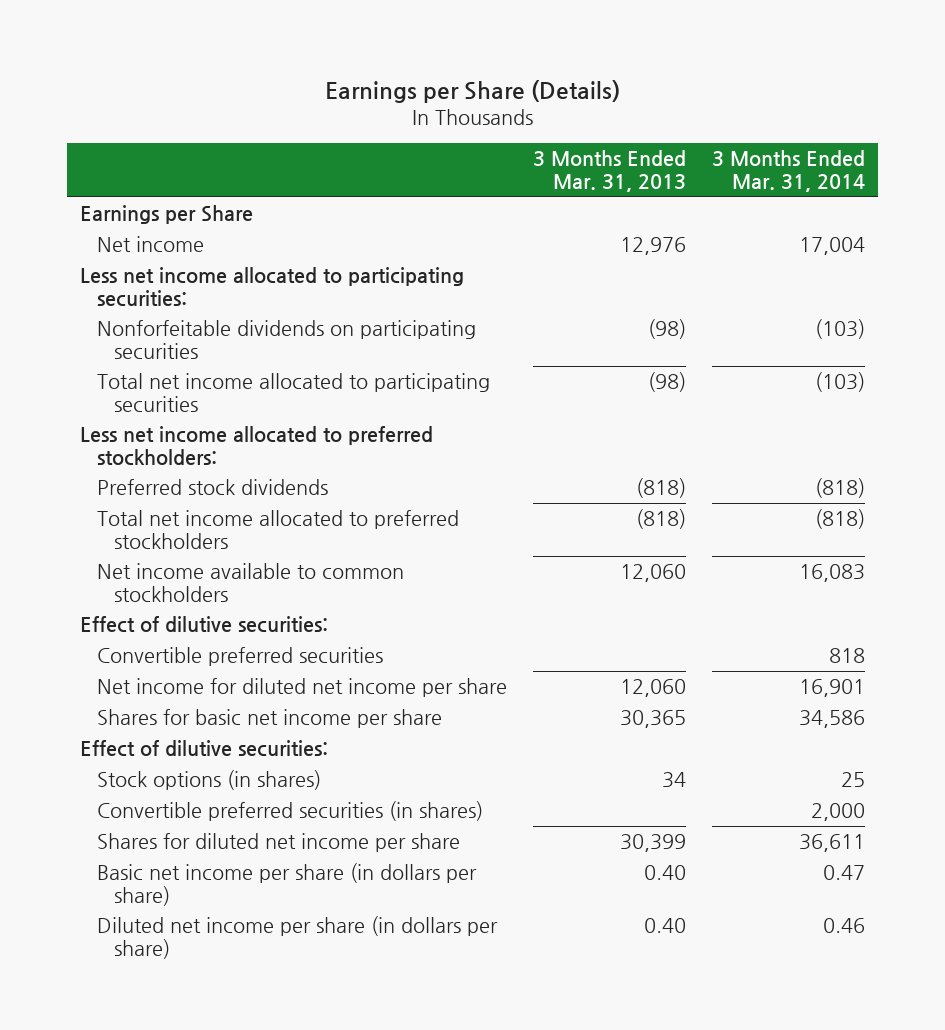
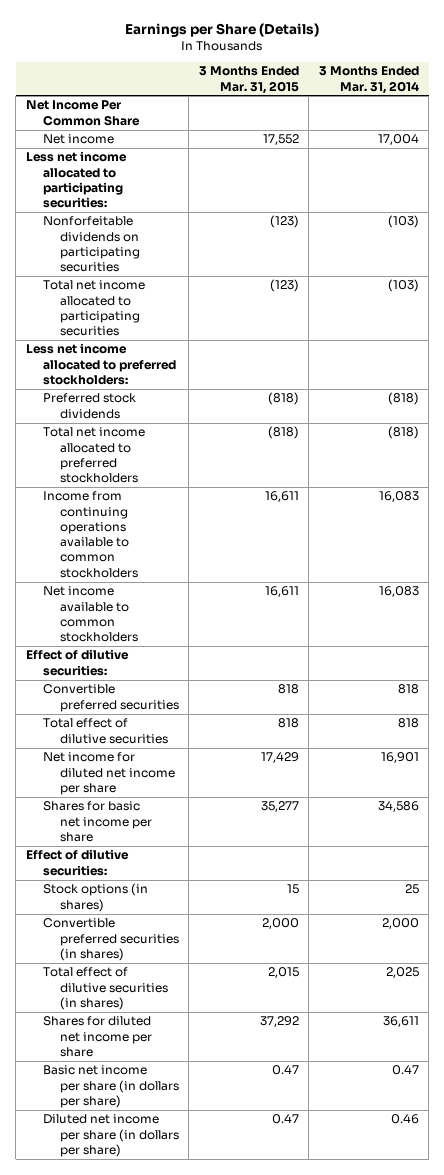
[533,150,687,192] 3 Months Ended Mar. 31, 2013 -> none
none -> [198,66,299,94] 3 Months Ended Mar. 31, 2015
[80,205,254,225] Earnings per Share -> [25,100,140,126] Net Income Per Common Share
none -> [42,491,138,578] Income from continuing operations available to common stockholders
none -> [42,718,168,744] Total effect of dilutive securities
none -> [42,967,168,1010] Total effect of dilutive securities (in shares)

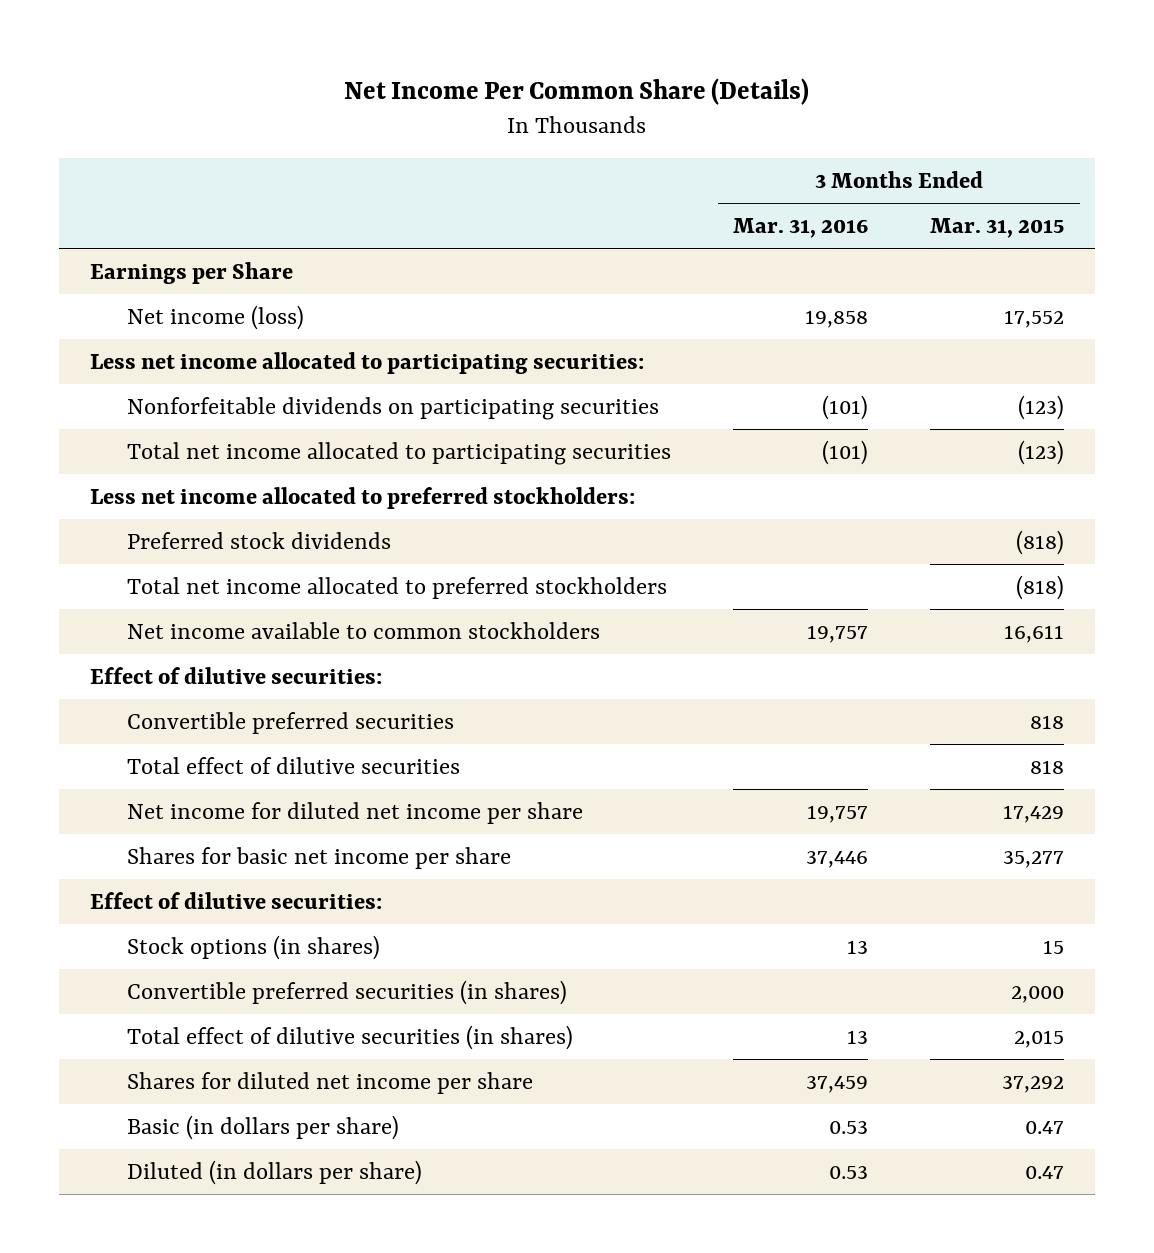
[125,23,320,38] Earnings per Share (Details) -> [344,77,810,105] Net Income Per Common Share (Details)
[318,66,419,94] 3 Months Ended Mar. 31, 2014 -> none
none -> [733,218,869,239] Mar. 31, 2016
[25,100,140,126] Net Income Per Common Share -> [90,261,294,284] Earnings per Share
[42,134,114,145] Net income -> [127,304,305,330] Net income (loss)
[42,491,138,578] Income from continuing operations available to common stockholders -> none
[42,1065,179,1108] Basic net income per share (in dollars per share) -> [127,1114,400,1140] Basic (in dollars per share)
[42,1114,179,1157] Diluted net income per share (in dollars per share) -> [127,1159,423,1185] Diluted (in dollars per share)

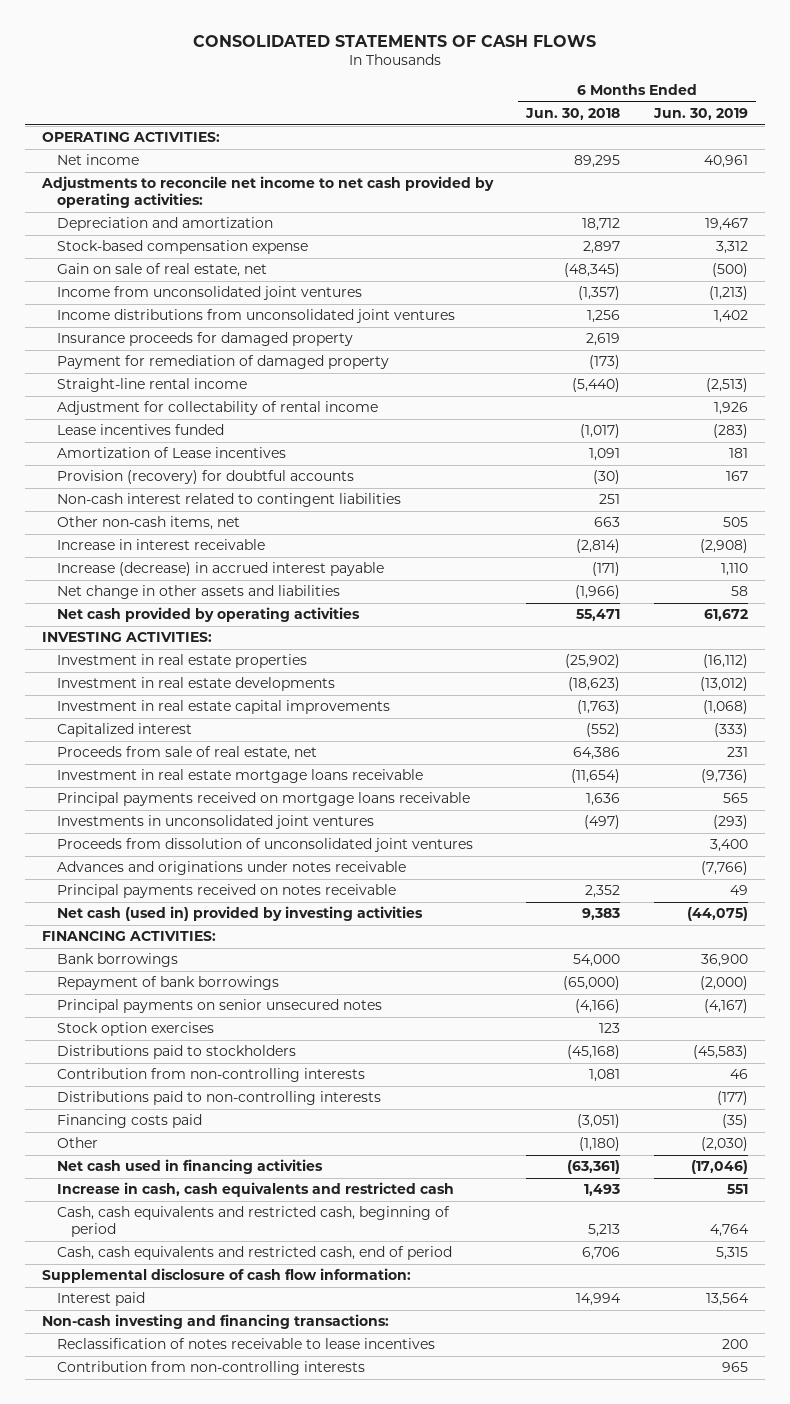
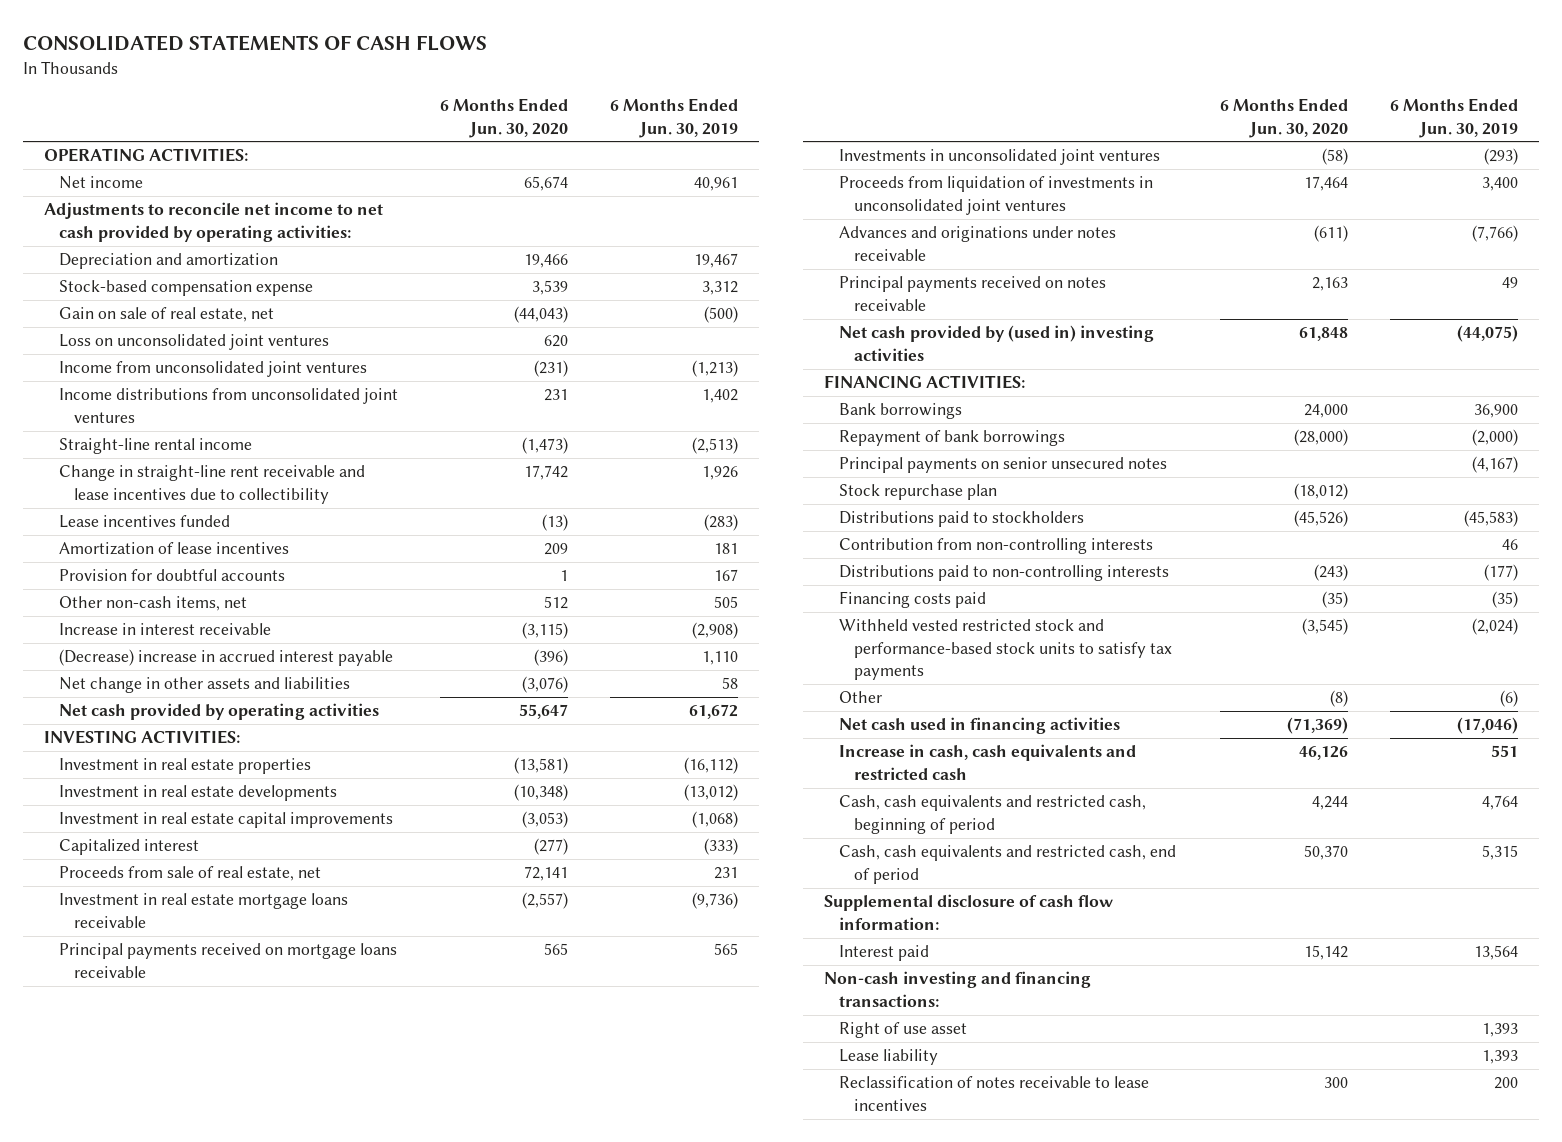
[525,107,621,120] Jun. 30, 2018 -> none
none -> [439,98,568,138] 6 Months Ended Jun. 30, 2020
none -> [58,334,329,351] Loss on unconsolidated joint ventures
[56,332,353,347] Insurance proceeds for damaged property -> none
[56,355,389,370] Payment for remediation of damaged property -> none
[56,401,378,416] Adjustment for collectability of rental income -> [58,465,365,504] Change in straight-line rent receivable and lease incentives due to collectibility
[56,493,401,508] Non-cash interest related to contingent liabilities -> none
[56,447,286,459] Amortization of Lease incentives -> [58,542,289,556] Amortization of lease incentives
[56,470,354,485] Provision (recovery) for doubtful accounts -> [58,569,285,582] Provision for doubtful accounts
[56,562,384,577] Increase (decrease) in accrued interest payable -> [58,649,393,667] (Decrease) increase in accrued interest payable
[56,838,473,853] Proceeds from dissolution of unconsolidated joint ventures -> [839,176,1154,215] Proceeds from liquidation of investments in unconsolidated joint ventures
[56,906,423,922] Net cash (used in) provided by investing activities -> [839,325,1155,361] Net cash provided by (used in) investing activities
[56,1022,214,1037] Stock option exercises -> none
none -> [839,484,998,501] Stock repurchase plan
none -> [839,619,1172,681] Withheld vested restricted stock and performance-based stock units to satisfy tax payments
[700,1137,748,1152] (2,030) -> [1500,690,1519,708] (6)
none -> [839,1022,968,1039] Right of use asset
none -> [839,1049,939,1066] Lease liability
[56,1361,365,1376] Contribution from non-controlling interests -> none

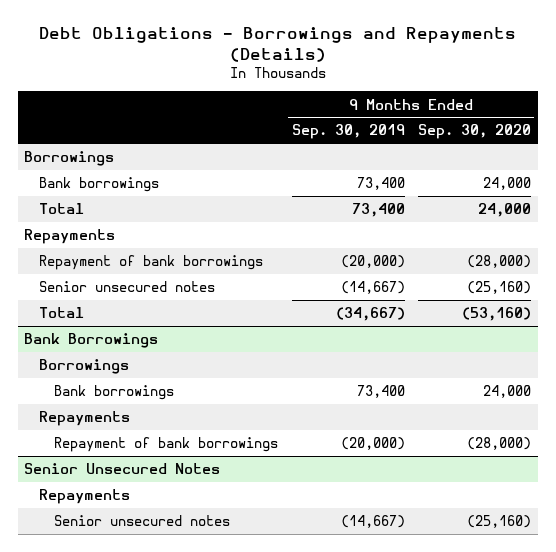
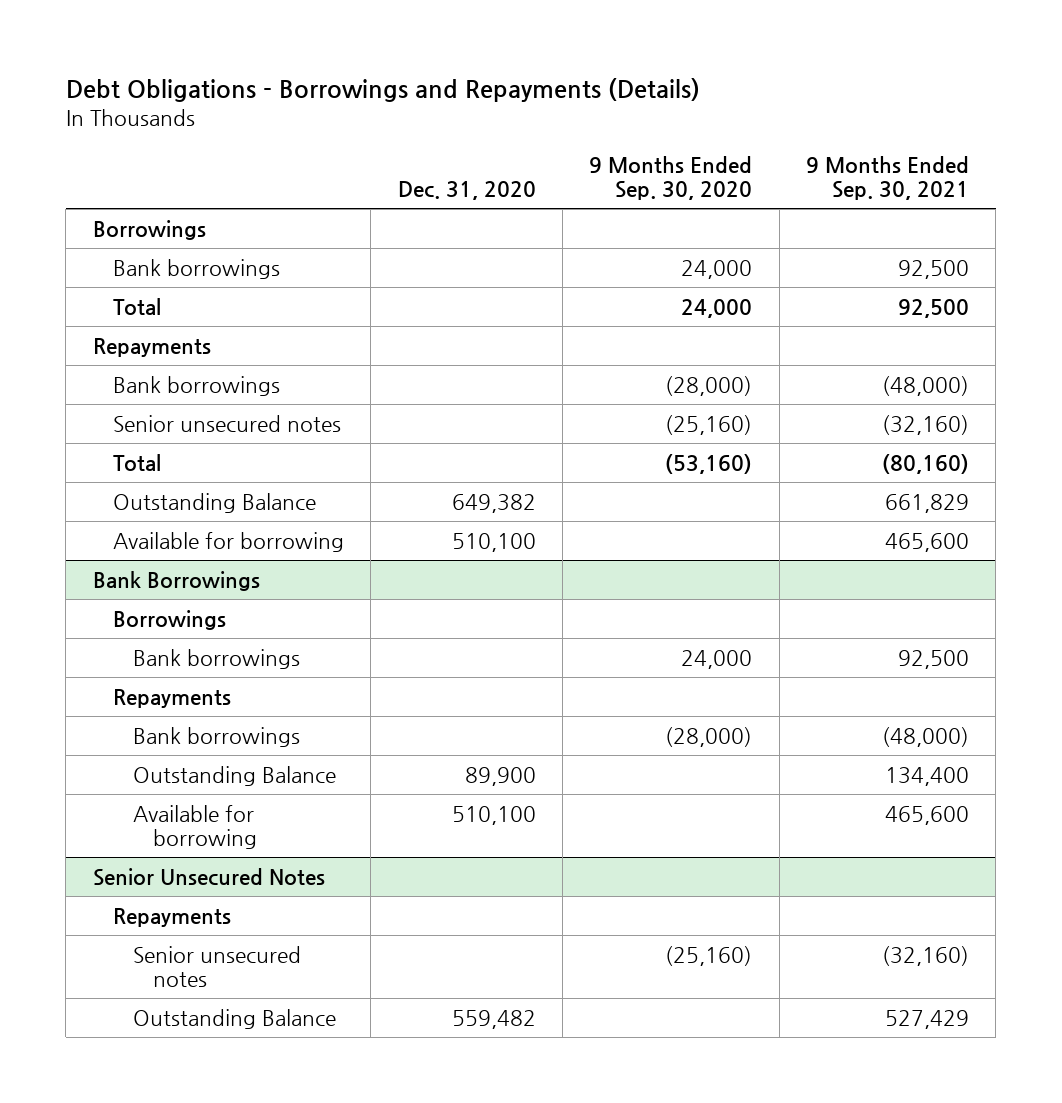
[291,124,405,140] Sep. 30, 2019 -> none
none -> [397,180,536,200] Dec. 31, 2020
none -> [806,155,970,200] 9 Months Ended Sep. 30, 2021
[39,255,264,271] Repayment of bank borrowings -> [112,375,280,396] Bank borrowings
none -> [112,492,316,513] Outstanding Balance
none -> [112,531,344,552] Available for borrowing
[53,437,278,453] Repayment of bank borrowings -> [133,726,301,747] Bank borrowings
none -> [133,765,337,786] Outstanding Balance
none -> [133,804,258,849] Available for borrowing
none -> [133,1008,337,1029] Outstanding Balance

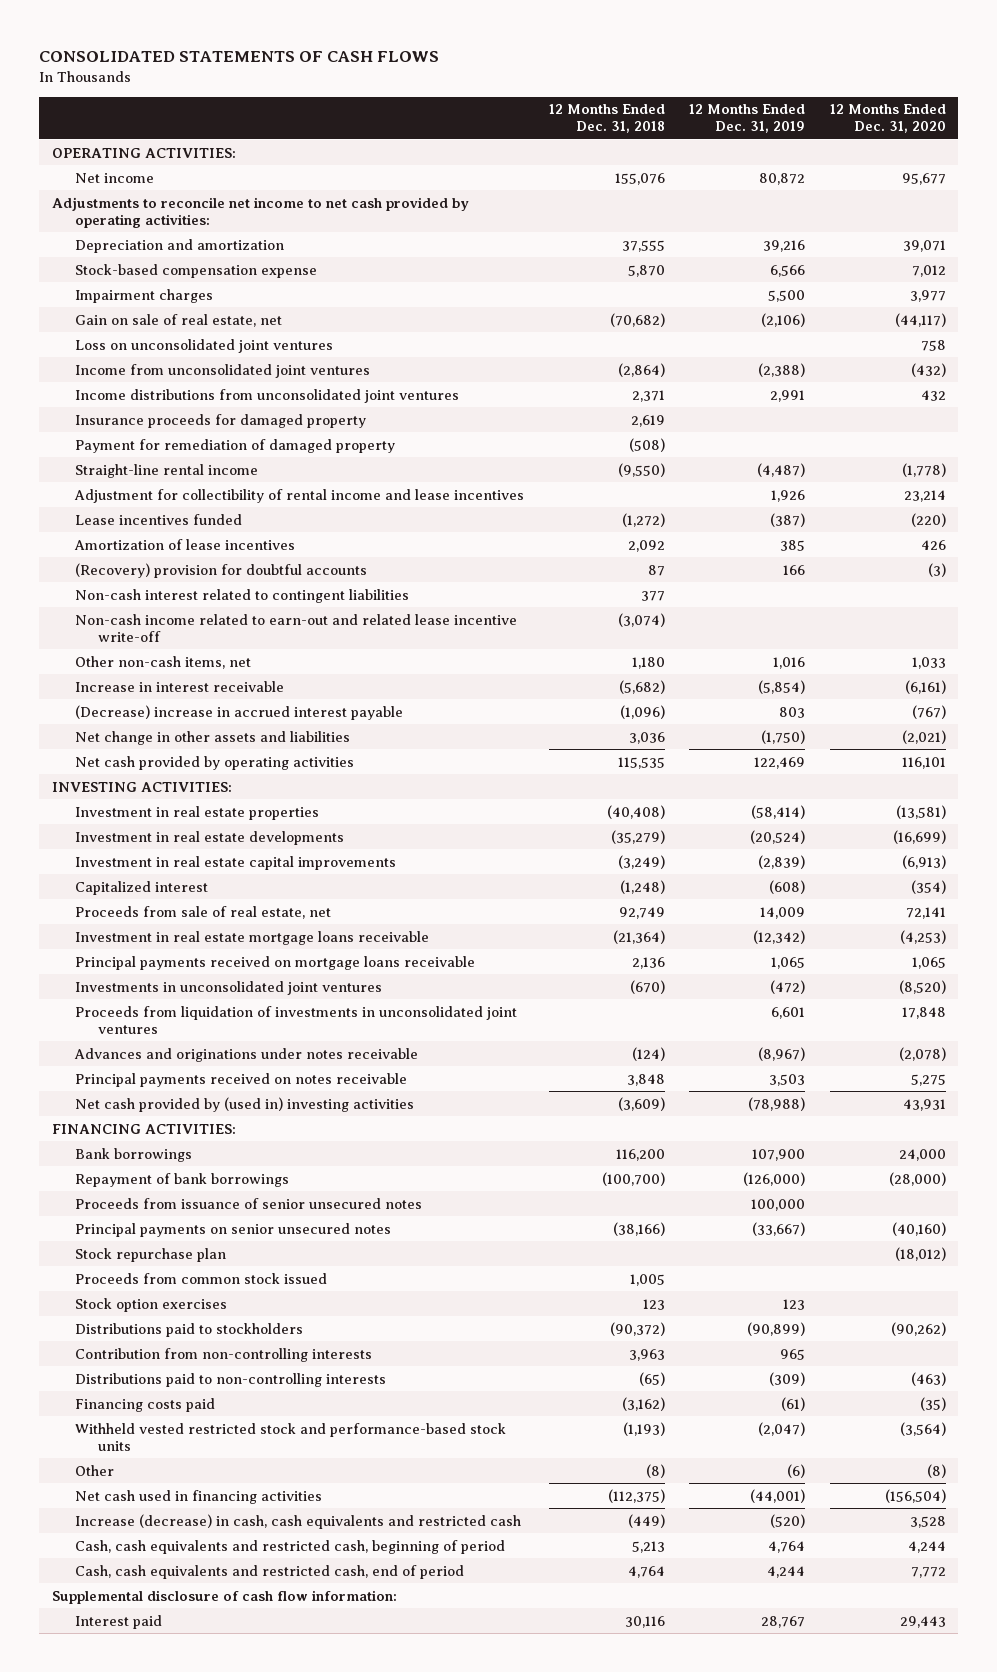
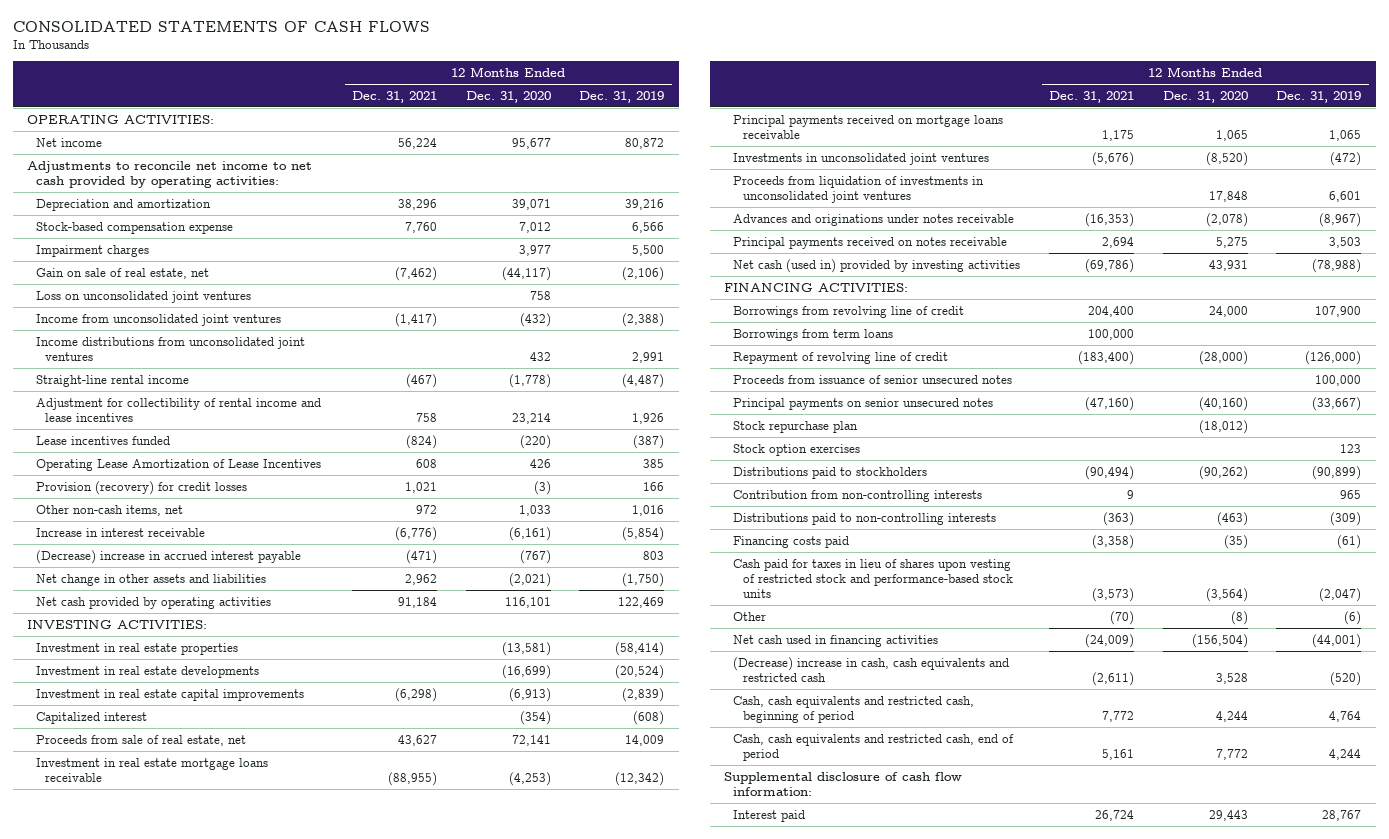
[548,104,665,134] 12 Months Ended Dec. 31, 2018 -> none
none -> [351,90,437,103] Dec. 31, 2021
[74,413,366,428] Insurance proceeds for damaged property -> none
[74,438,395,453] Payment for remediation of damaged property -> none
[74,588,409,603] Non-cash interest related to contingent liabilities -> none
[74,613,517,642] Non-cash income related to earn-out and related lease incentive write-off -> none
[73,538,295,550] Amortization of lease incentives -> [36,458,322,471] Operating Lease Amortization of Lease Incentives
[74,562,367,578] (Recovery) provision for doubtful accounts -> [36,480,248,495] Provision (recovery) for credit losses
[74,1096,414,1112] Net cash provided by (used in) investing activities -> [733,258,1021,273] Net cash (used in) provided by investing activities
[74,1147,192,1162] Bank borrowings -> [733,305,965,318] Borrowings from revolving line of credit
none -> [733,328,894,341] Borrowings from term loans
[74,1172,289,1187] Repayment of bank borrowings -> [733,351,949,364] Repayment of revolving line of credit
[74,1272,327,1284] Proceeds from common stock issued -> none
[74,1422,506,1451] Withheld vested restricted stock and performance-based stock units -> [733,558,1013,599] Cash paid for taxes in lieu of shares upon vesting of restricted stock and performance-based stock units
[74,1513,521,1529] Increase (decrease) in cash, cash equivalents and restricted cash -> [733,656,1010,682] (Decrease) increase in cash, cash equivalents and restricted cash

